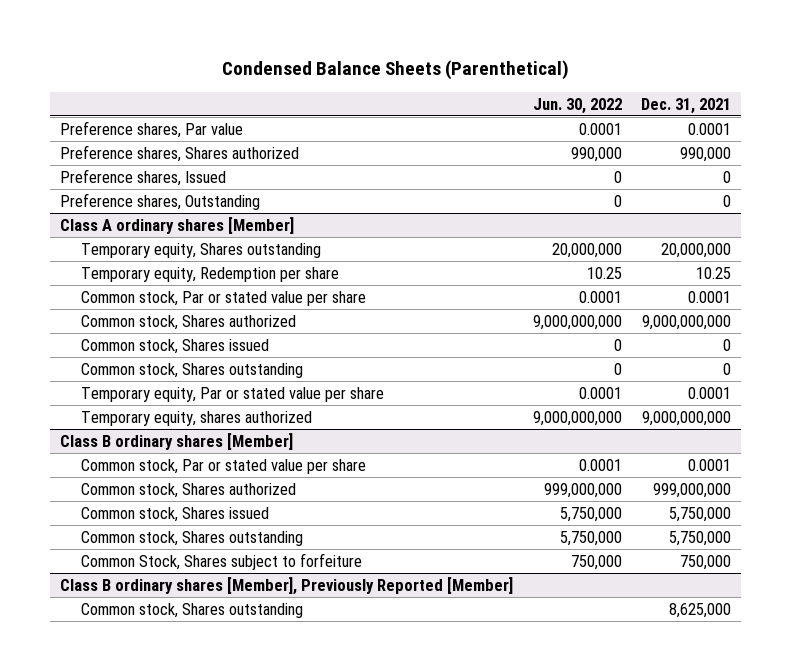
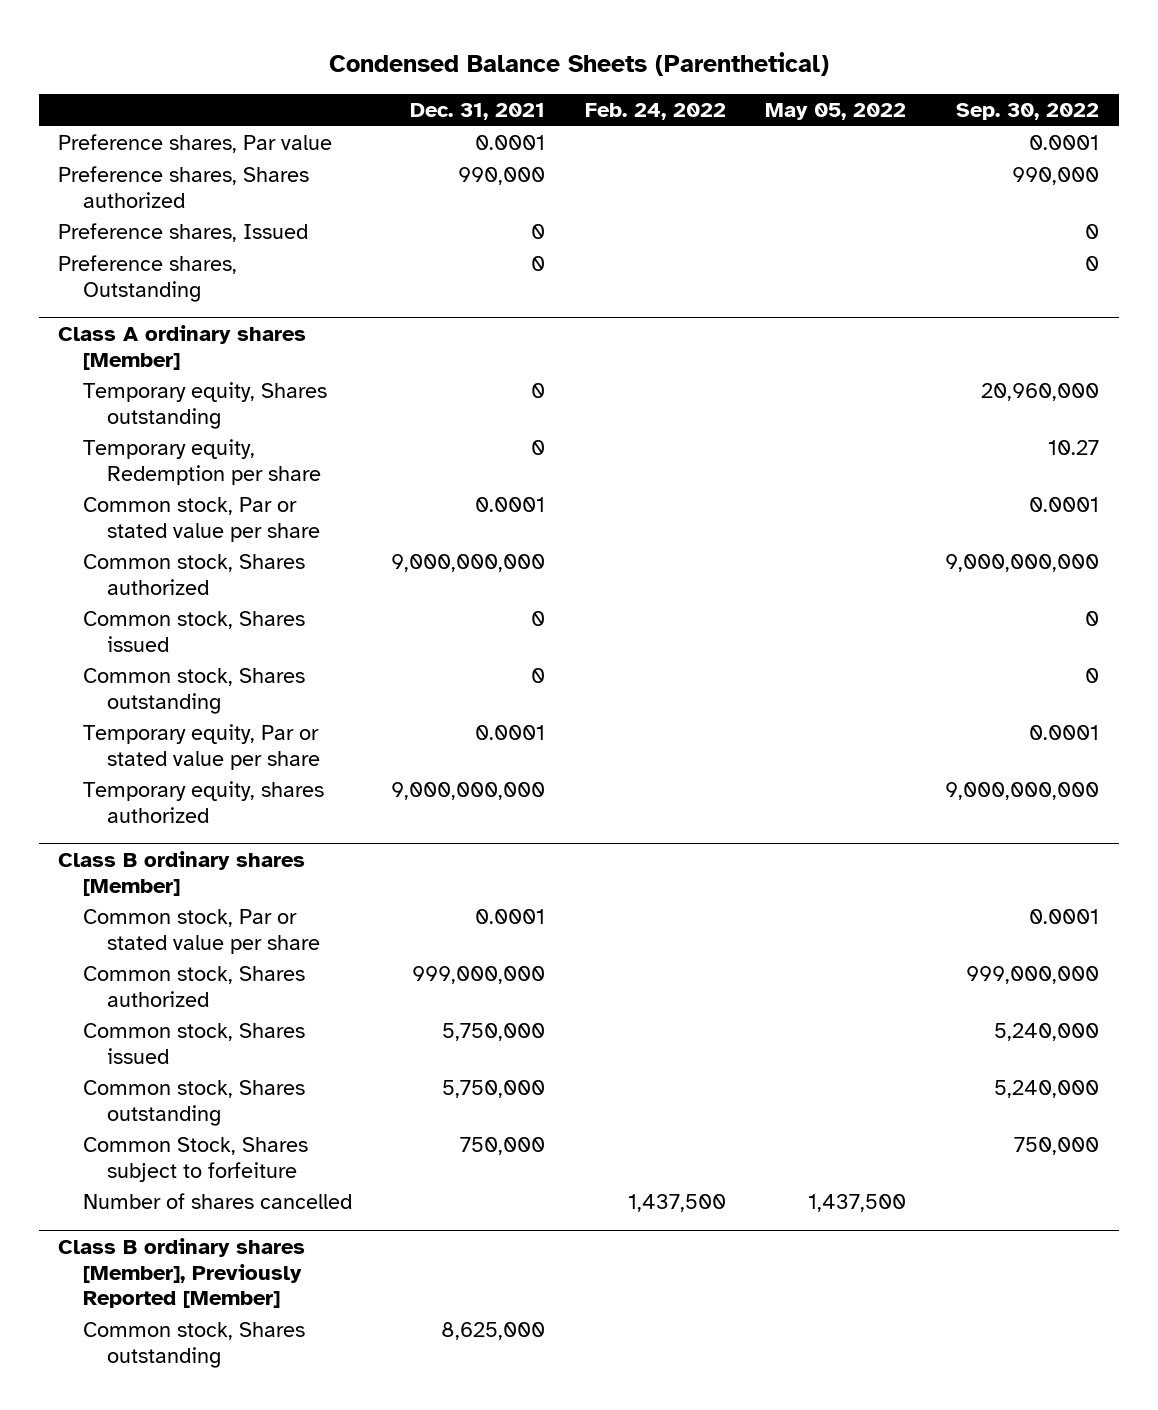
[532,97,622,114] Jun. 30, 2022 -> none
none -> [584,103,726,121] Feb. 24, 2022
none -> [765,103,907,121] May 05, 2022
none -> [956,103,1100,121] Sep. 30, 2022
[661,242,732,258] 20,000,000 -> [531,383,546,399] 0
[696,266,732,279] 10.25 -> [531,440,546,456] 0
none -> [82,1193,352,1210] Number of shares cancelled

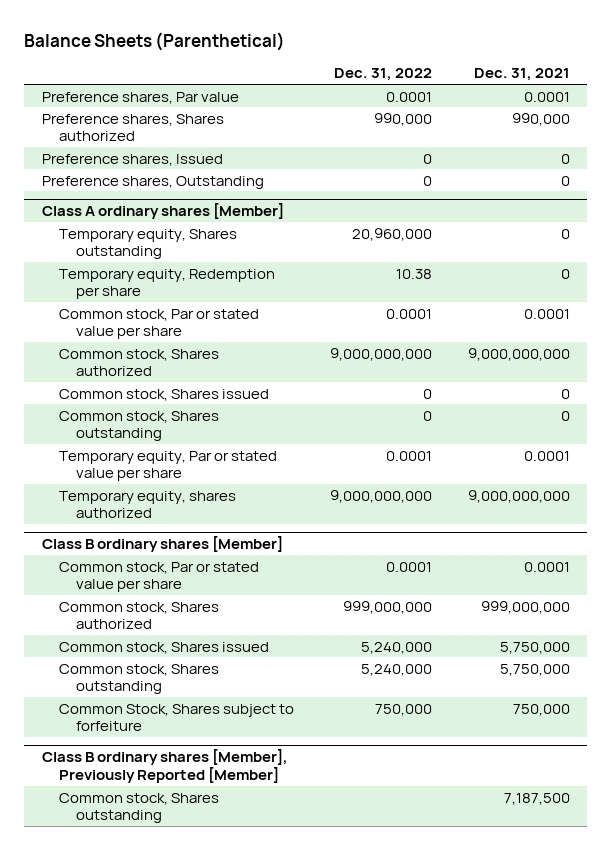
[328,52,829,77] Condensed Balance Sheets (Parenthetical) -> [23,31,285,51] Balance Sheets (Parenthetical)
[584,103,726,121] Feb. 24, 2022 -> none
[765,103,907,121] May 05, 2022 -> none
[956,103,1100,121] Sep. 30, 2022 -> none
none -> [333,68,432,82] Dec. 31, 2022
[82,1193,352,1210] Number of shares cancelled -> none
[441,1322,546,1341] 8,625,000 -> [503,792,570,805] 7,187,500

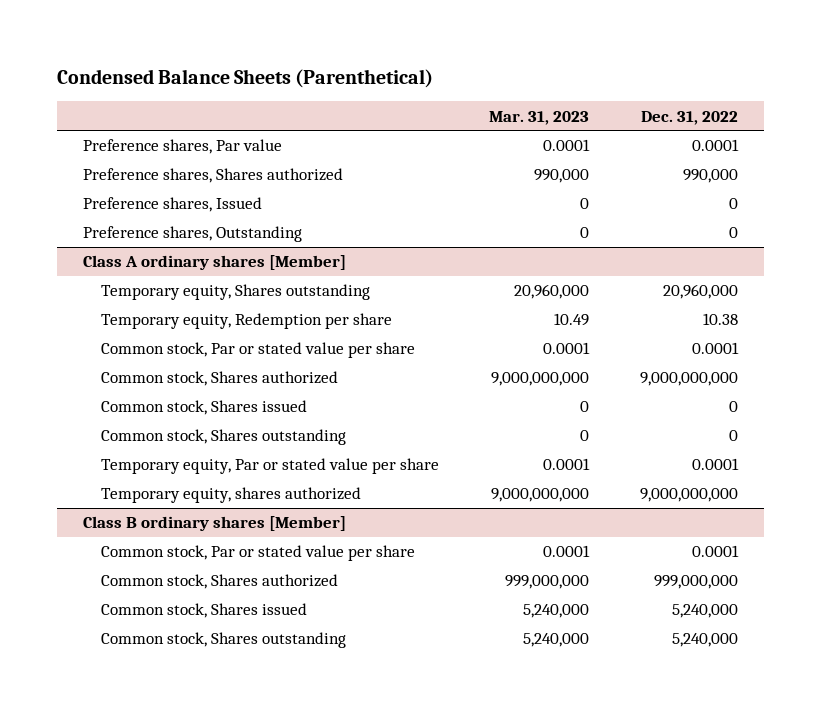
[23,31,285,51] Balance Sheets (Parenthetical) -> [57,69,434,89] Condensed Balance Sheets (Parenthetical)
[473,68,570,82] Dec. 31, 2021 -> none
none -> [489,110,590,125] Mar. 31, 2023
[58,703,294,732] Common Stock, Shares subject to forfeiture -> none
[41,749,288,784] Class B ordinary shares [Member], Previously Reported [Member] -> none
[58,792,219,824] Common stock, Shares outstanding -> none

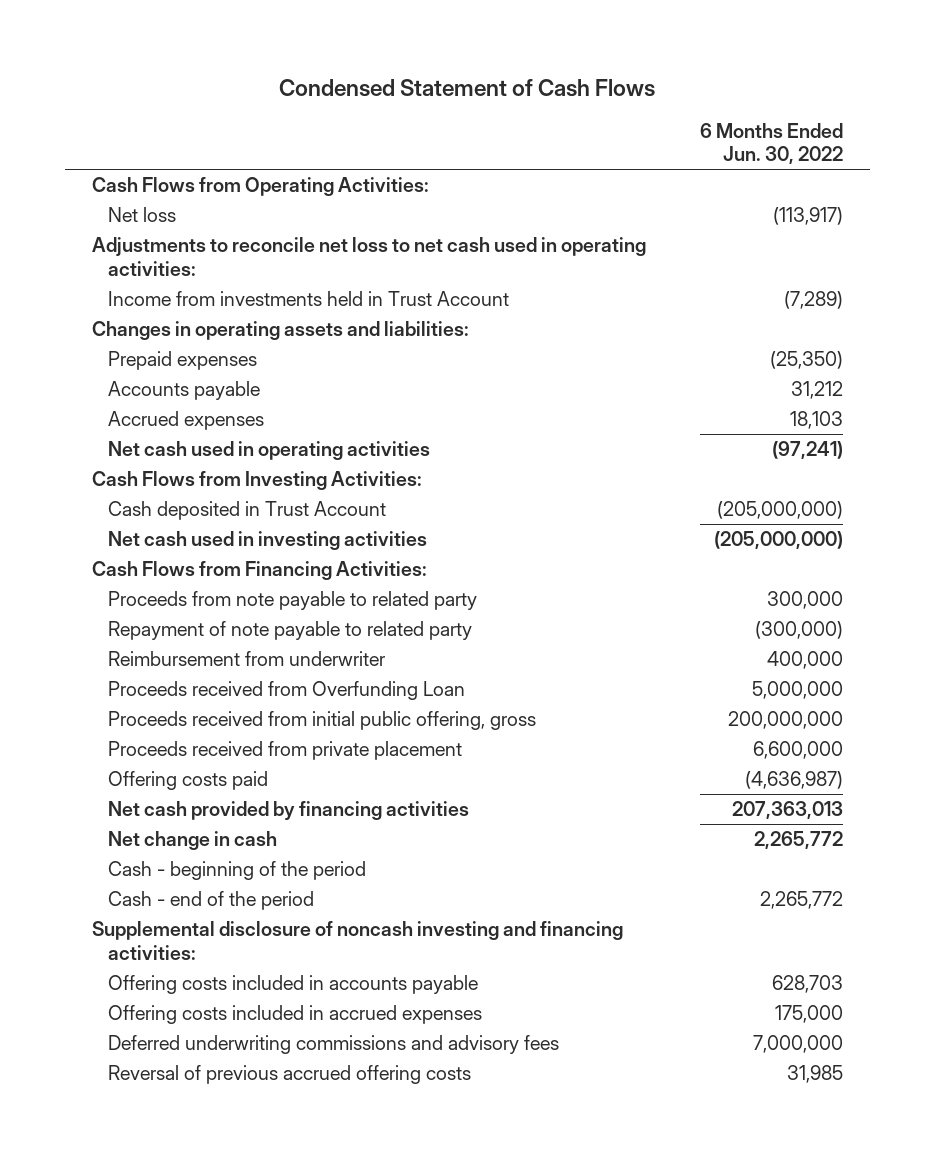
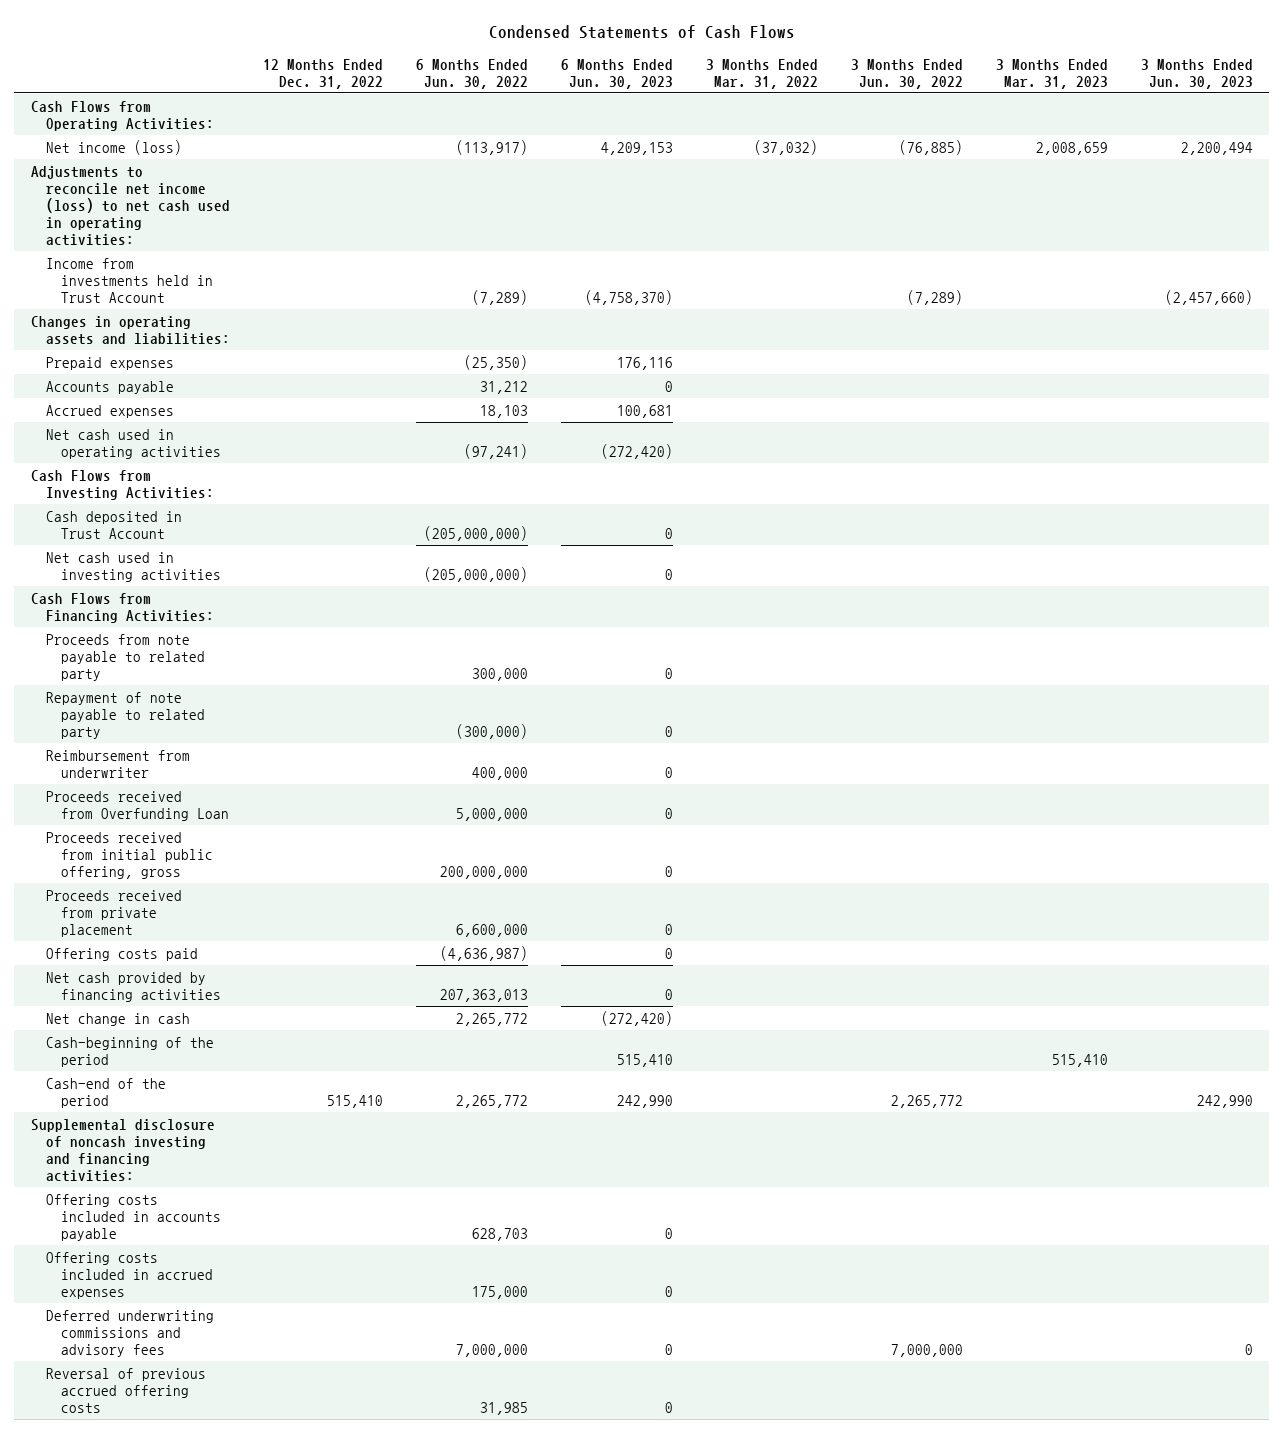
[279,78,656,97] Condensed Statement of Cash Flows -> [488,25,795,40] Condensed Statements of Cash Flows
none -> [262,58,383,89] 12 Months Ended Dec. 31, 2022
none -> [560,58,673,89] 6 Months Ended Jun. 30, 2023
none -> [705,58,818,89] 3 Months Ended Mar. 31, 2022
none -> [850,58,963,89] 3 Months Ended Jun. 30, 2022
none -> [995,58,1108,89] 3 Months Ended Mar. 31, 2023
none -> [1140,58,1253,89] 3 Months Ended Jun. 30, 2023
[107,207,176,223] Net loss -> [45,139,182,155] Net income (loss)
[92,237,647,276] Adjustments to reconcile net loss to net cash used in operating activities: -> [30,165,230,246] Adjustments to reconcile net income (loss) to net cash used in operating activities:
[107,861,366,881] Cash - beginning of the period -> [45,1036,214,1067] Cash-beginning of the period
[107,891,314,911] Cash - end of the period -> [45,1077,166,1108] Cash-end of the period

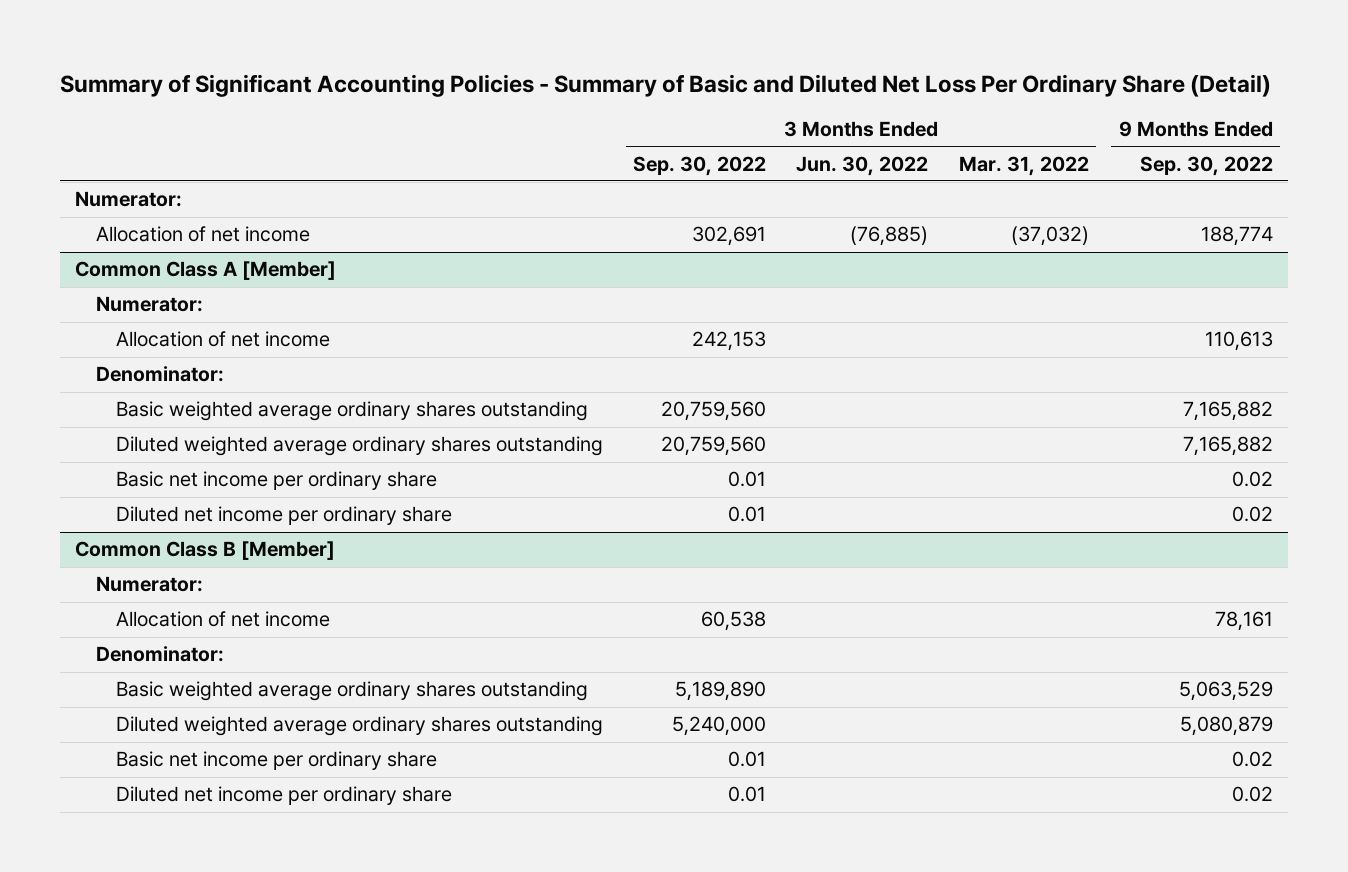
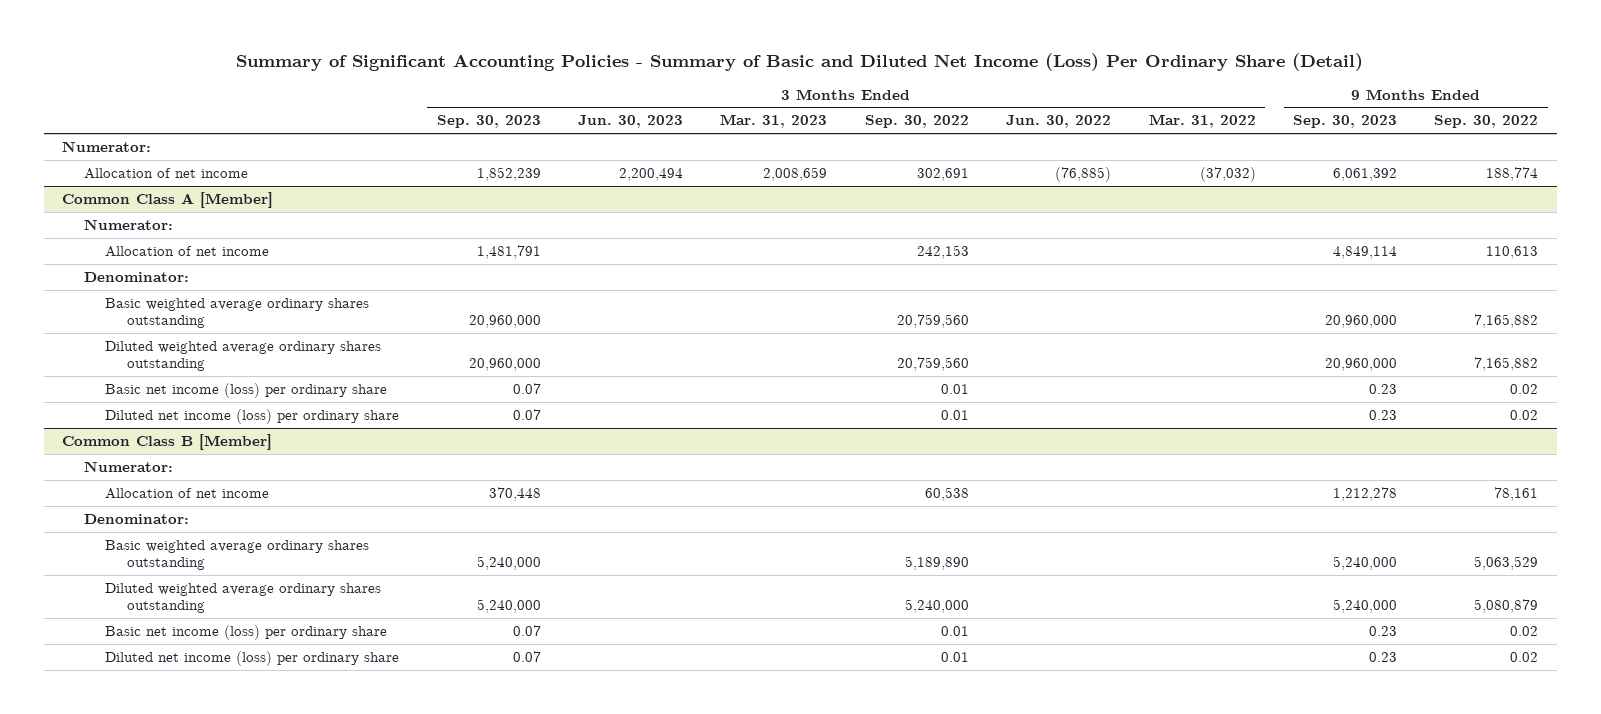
[60,73,1272,97] Summary of Significant Accounting Policies - Summary of Basic and Diluted Net Loss Per Ordinary Share (Detail) -> [236,52,1364,71] Summary of Significant Accounting Policies - Summary of Basic and Diluted Net Income (Loss) Per Ordinary Share (Detail)
none -> [436,115,541,129] Sep. 30, 2023
none -> [577,115,683,129] Jun. 30, 2023
none -> [720,114,828,129] Mar. 31, 2023
none -> [1292,115,1397,129] Sep. 30, 2023
[116,471,438,491] Basic net income per ordinary share -> [105,382,388,398] Basic net income (loss) per ordinary share
[116,506,453,526] Diluted net income per ordinary share -> [105,408,400,424] Diluted net income (loss) per ordinary share
[116,751,438,771] Basic net income per ordinary share -> [105,624,388,640] Basic net income (loss) per ordinary share
[116,786,453,806] Diluted net income per ordinary share -> [105,650,400,666] Diluted net income (loss) per ordinary share

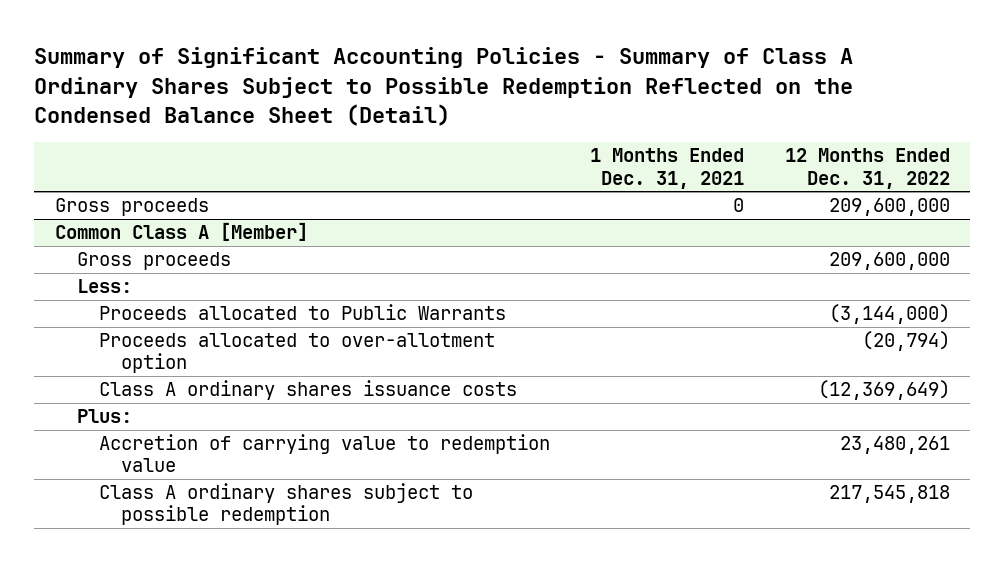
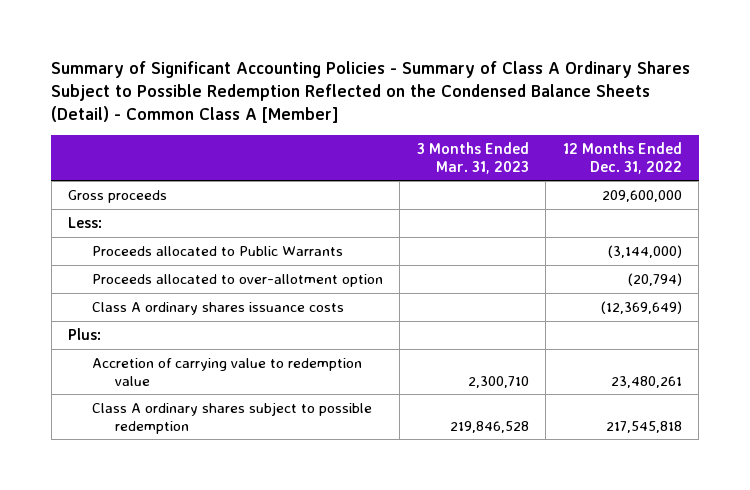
[34,47,854,127] Summary of Significant Accounting Policies - Summary of Class A Ordinary Shares Subject to Possible Redemption Reflected on the Condensed Balance Sheet (Detail) -> [51,61,691,124] Summary of Significant Accounting Policies - Summary of Class A Ordinary Shares Subject to Possible Redemption Reflected on the Condensed Balance Sheets (Detail) - Common Class A [Member]
[590,148,745,189] 1 Months Ended Dec. 31, 2021 -> none
none -> [416,142,529,174] 3 Months Ended Mar. 31, 2023
[54,222,308,242] Common Class A [Member] -> none
[76,252,231,271] Gross proceeds -> none

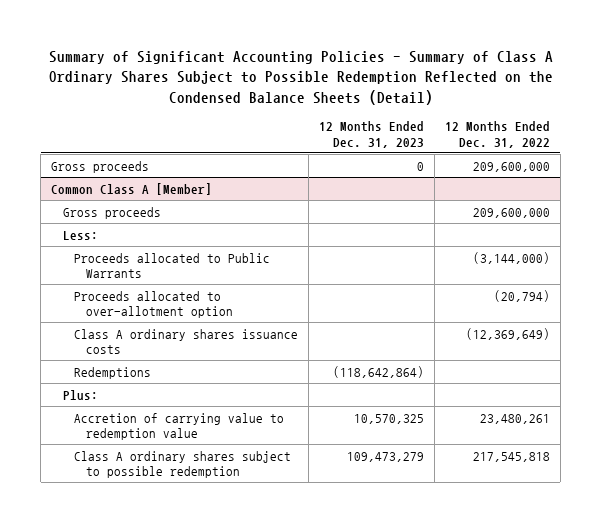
[51,61,691,124] Summary of Significant Accounting Policies - Summary of Class A Ordinary Shares Subject to Possible Redemption Reflected on the Condensed Balance Sheets (Detail) - Common Class A [Member] -> [48,50,553,105] Summary of Significant Accounting Policies - Summary of Class A Ordinary Shares Subject to Possible Redemption Reflected on the Condensed Balance Sheets (Detail)
[416,142,529,174] 3 Months Ended Mar. 31, 2023 -> none
none -> [319,121,425,148] 12 Months Ended Dec. 31, 2023
none -> [51,182,213,195] Common Class A [Member]
none -> [62,206,161,219] Gross proceeds
none -> [74,366,152,379] Redemptions

